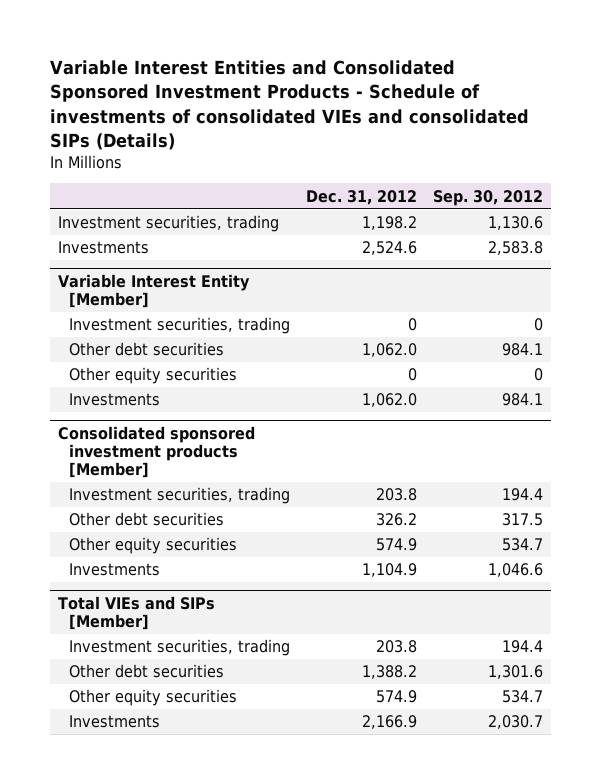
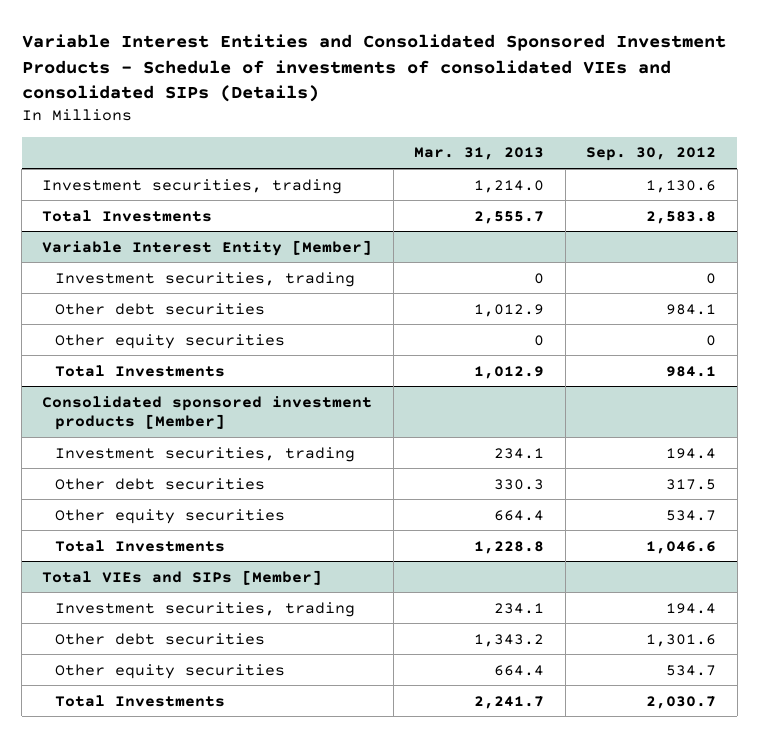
[306,189,418,205] Dec. 31, 2012 -> none
none -> [414,147,545,161] Mar. 31, 2013
[57,241,149,255] Investments -> [42,209,213,222] Total Investments
[69,393,161,407] Investments -> [54,364,225,377] Total Investments
[69,563,161,577] Investments -> [54,539,225,552] Total Investments
[69,715,161,729] Investments -> [54,694,225,707] Total Investments

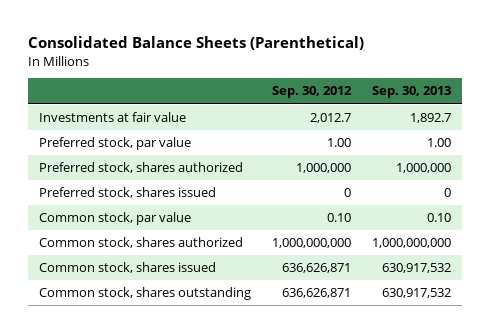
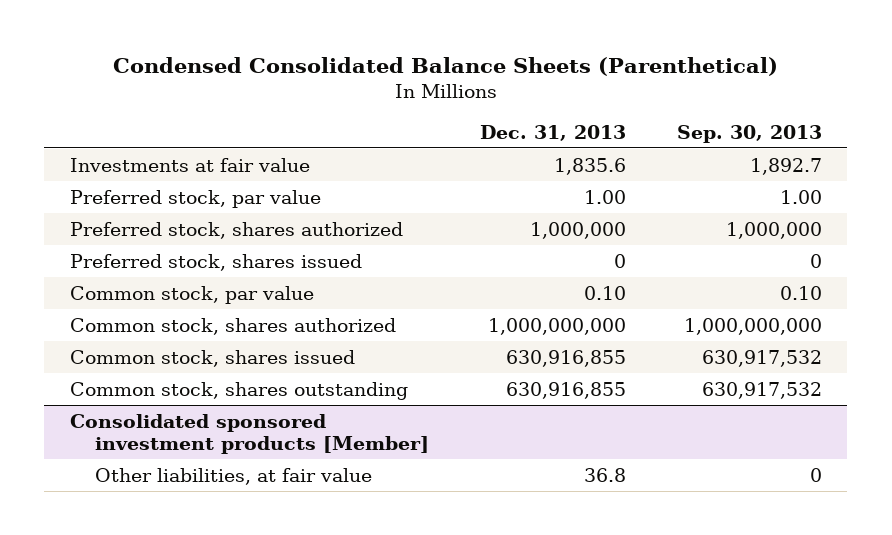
[28,36,365,51] Consolidated Balance Sheets (Parenthetical) -> [112,56,778,76] Condensed Consolidated Balance Sheets (Parenthetical)
[272,86,353,99] Sep. 30, 2012 -> none
none -> [480,124,627,141] Dec. 31, 2013
none -> [69,413,430,454] Consolidated sponsored investment products [Member]
none -> [95,467,373,485] Other liabilities, at fair value

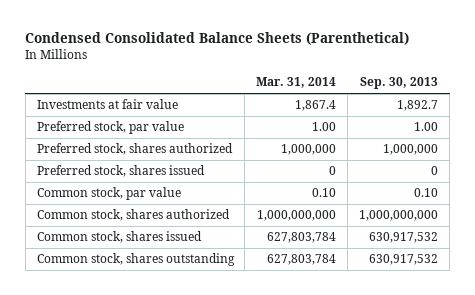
[480,124,627,141] Dec. 31, 2013 -> none
none -> [256,77,337,89] Mar. 31, 2014
[69,413,430,454] Consolidated sponsored investment products [Member] -> none
[95,467,373,485] Other liabilities, at fair value -> none

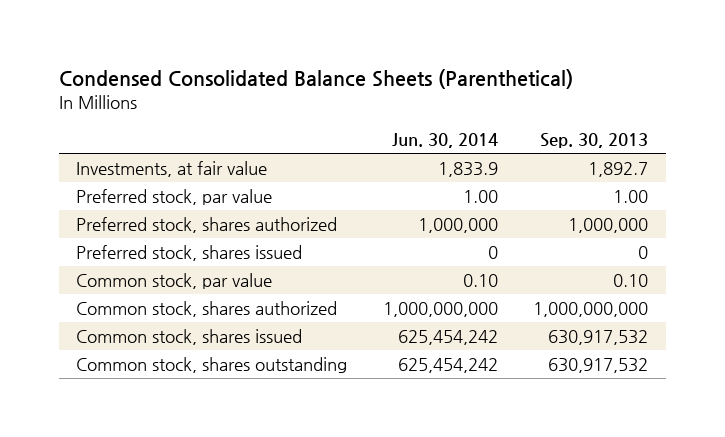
[256,77,337,89] Mar. 31, 2014 -> none
none -> [391,133,498,149] Jun. 30, 2014
[36,99,178,110] Investments at fair value -> [76,161,268,178] Investments, at fair value

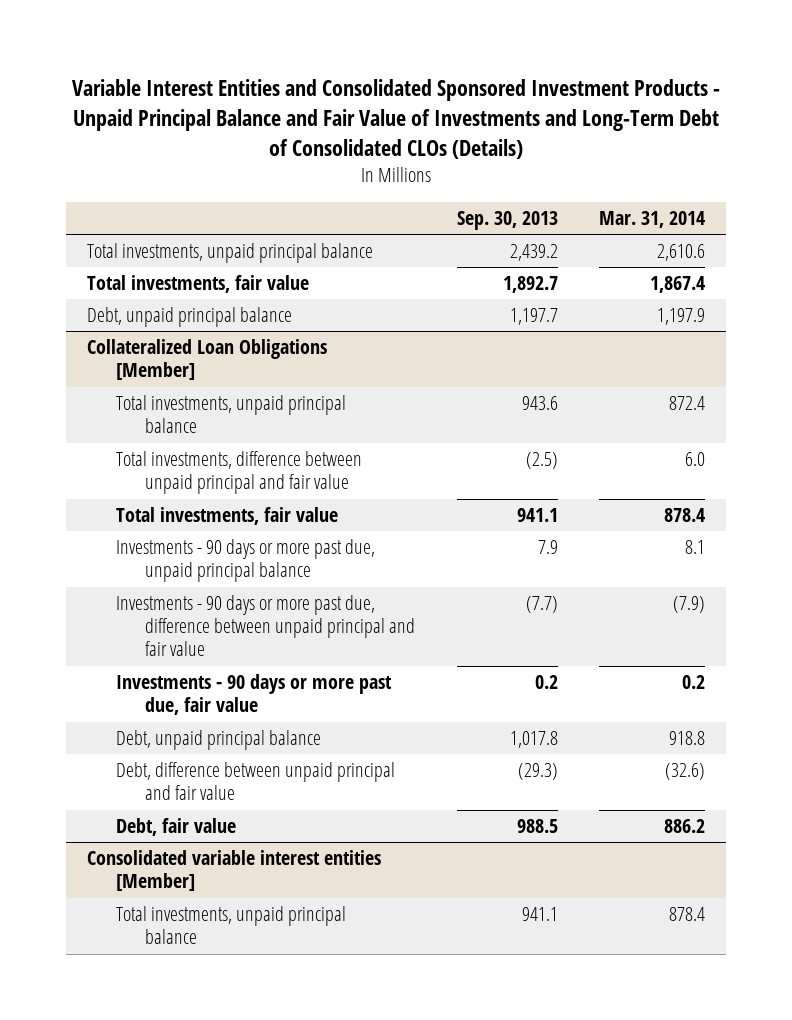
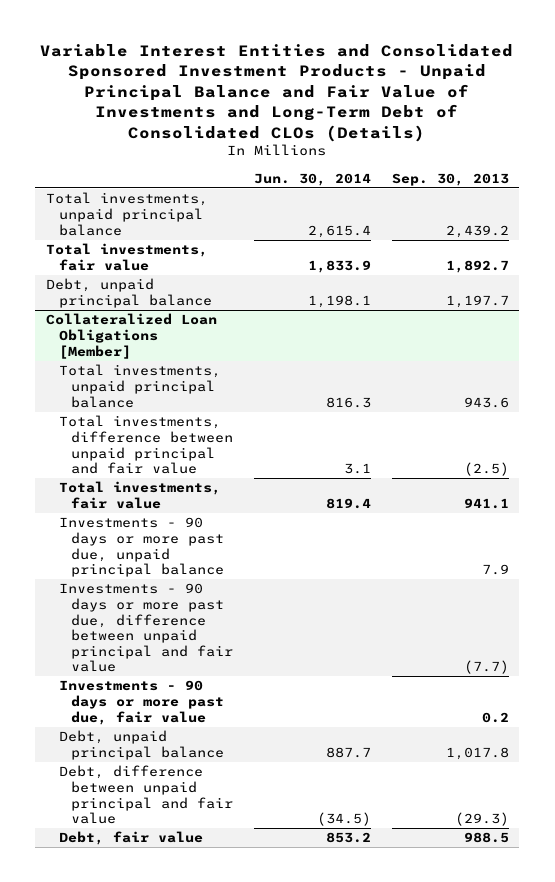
[599,210,706,228] Mar. 31, 2014 -> none
none -> [254,172,372,186] Jun. 30, 2014
[86,850,381,892] Consolidated variable interest entities [Member] -> none
[116,906,347,945] Total investments, unpaid principal balance -> none

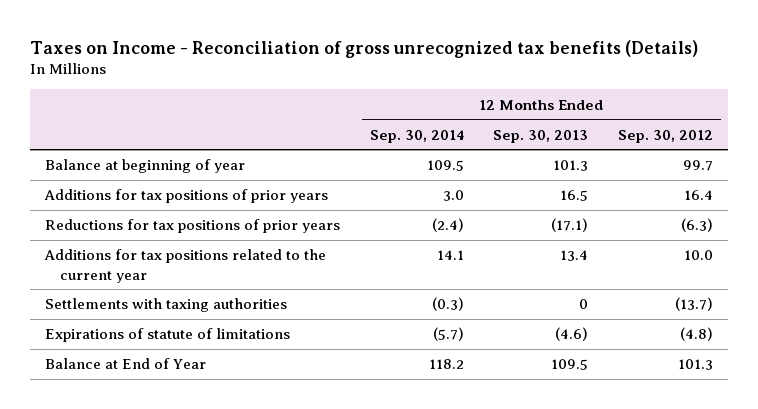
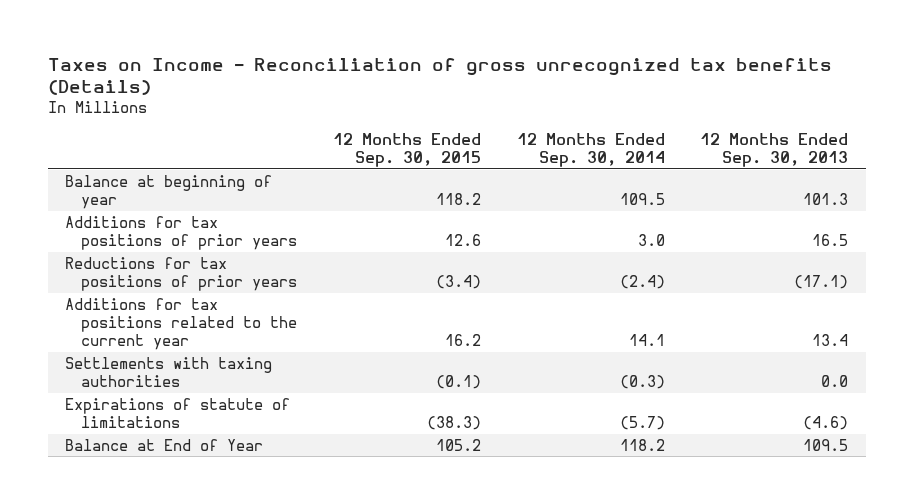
[618,129,714,143] Sep. 30, 2012 -> none
none -> [332,132,481,168] 12 Months Ended Sep. 30, 2015
[579,299,589,310] 0 -> [821,375,849,388] 0.0

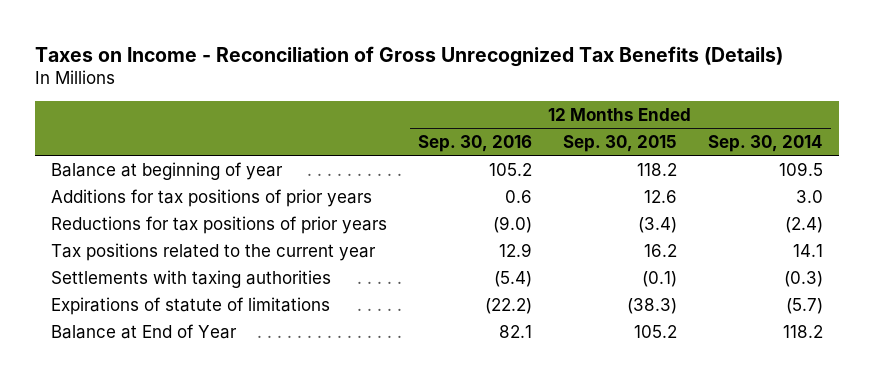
[47,57,832,96] Taxes on Income - Reconciliation of gross unrecognized tax benefits (Details) -> [35,45,784,67] Taxes on Income - Reconciliation of Gross Unrecognized Tax Benefits (Details)
[700,132,849,168] 12 Months Ended Sep. 30, 2013 -> none
none -> [417,134,532,152] Sep. 30, 2016
[65,297,298,351] Additions for tax positions related to the current year -> [50,242,376,261] Tax positions related to the current year

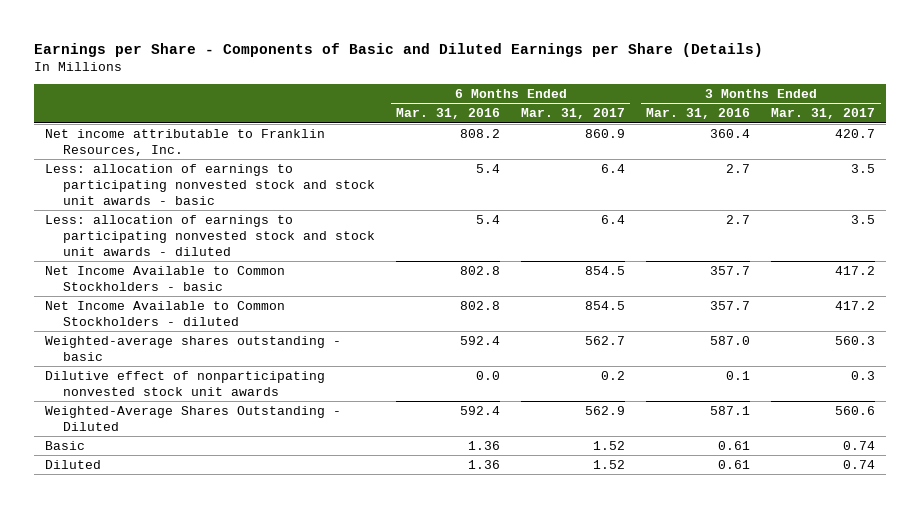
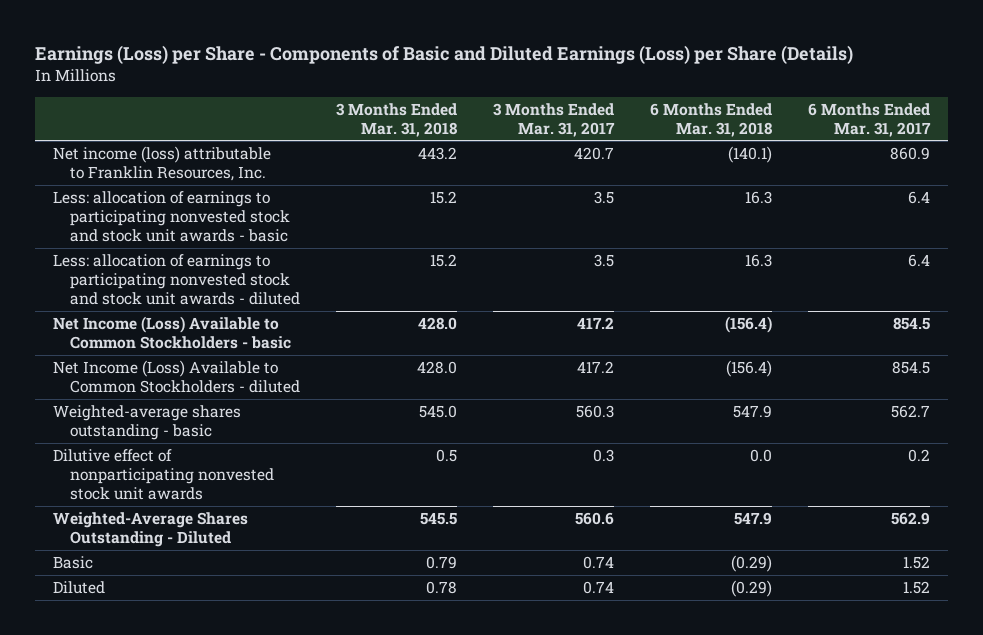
[34,43,764,58] Earnings per Share - Components of Basic and Diluted Earnings per Share (Details) -> [35,44,854,64] Earnings (Loss) per Share - Components of Basic and Diluted Earnings (Loss) per Share (Details)
[396,108,501,120] Mar. 31, 2016 -> none
[646,108,751,120] Mar. 31, 2016 -> none
none -> [336,102,458,137] 3 Months Ended Mar. 31, 2018
none -> [650,102,773,137] 6 Months Ended Mar. 31, 2018
[44,128,325,156] Net income attributable to Franklin Resources, Inc. -> [53,146,272,182] Net income (loss) attributable to Franklin Resources, Inc.
[44,265,285,291] Net Income Available to Common Stockholders - basic -> [53,316,292,350] Net Income (Loss) Available to Common Stockholders - basic
[44,300,285,326] Net Income Available to Common Stockholders - diluted -> [53,360,301,394] Net Income (Loss) Available to Common Stockholders - diluted

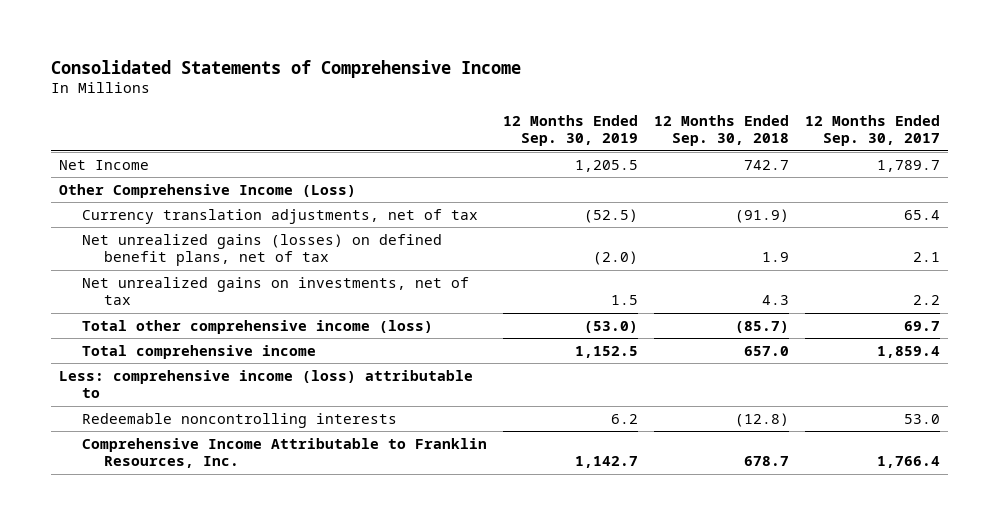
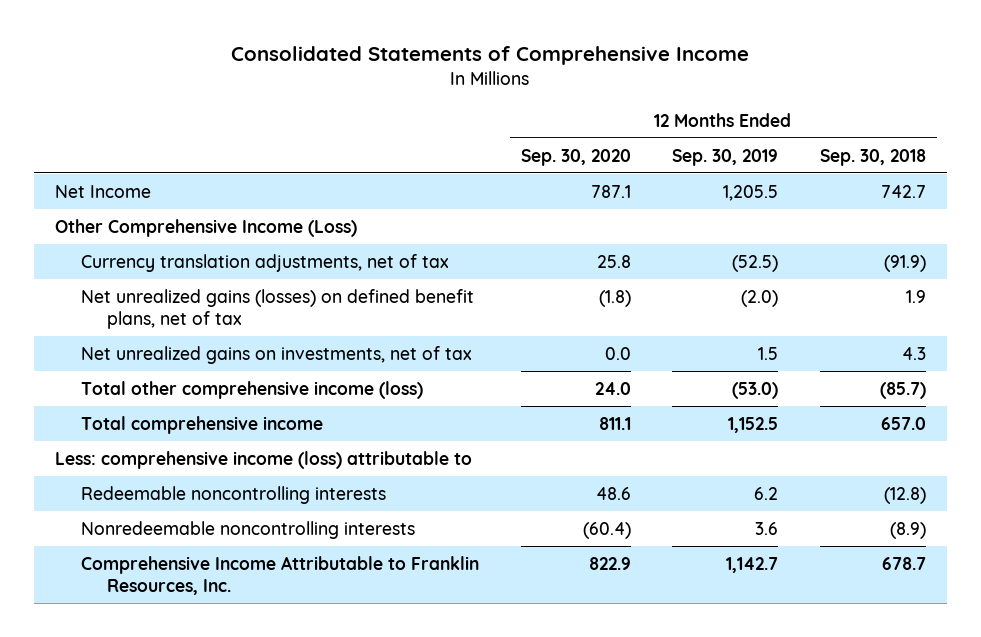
[805,114,941,147] 12 Months Ended Sep. 30, 2017 -> none
none -> [520,148,631,166] Sep. 30, 2020
none -> [80,520,415,539] Nonredeemable noncontrolling interests

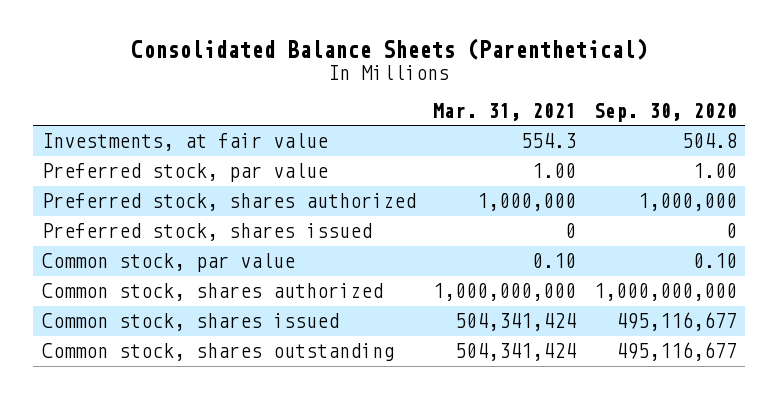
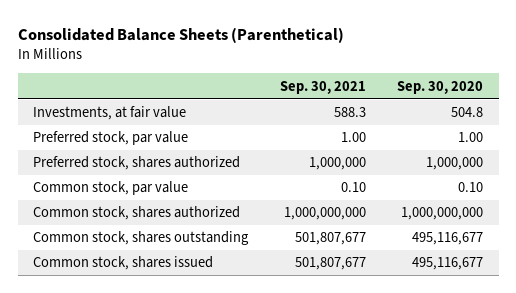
[433,102,577,121] Mar. 31, 2021 -> none
none -> [279,80,366,94] Sep. 30, 2021
[42,223,373,242] Preferred stock, shares issued -> none
[42,313,340,332] Common stock, shares issued -> [33,256,214,271] Common stock, shares issued

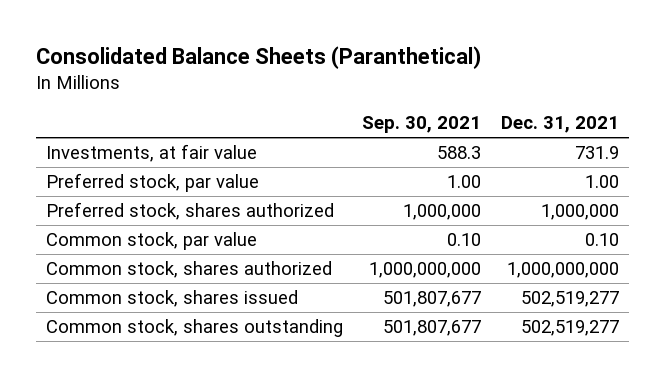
[17,26,344,43] Consolidated Balance Sheets (Parenthetical) -> [35,46,481,70] Consolidated Balance Sheets (Paranthetical)
[397,80,484,94] Sep. 30, 2020 -> none
none -> [501,116,620,134] Dec. 31, 2021
[33,231,250,246] Common stock, shares outstanding -> [45,319,343,338] Common stock, shares outstanding

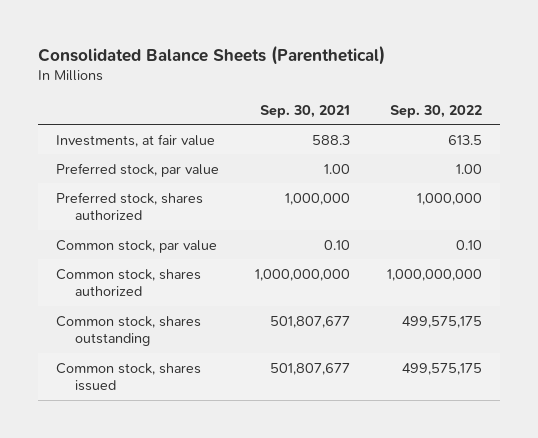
[35,46,481,70] Consolidated Balance Sheets (Paranthetical) -> [37,44,385,65] Consolidated Balance Sheets (Parenthetical)
[501,116,620,134] Dec. 31, 2021 -> none
none -> [389,104,482,118] Sep. 30, 2022
[45,290,298,308] Common stock, shares issued -> [56,362,202,392] Common stock, shares issued

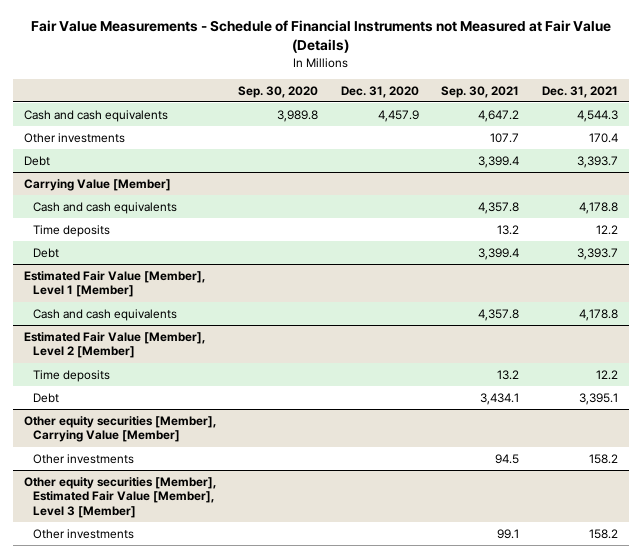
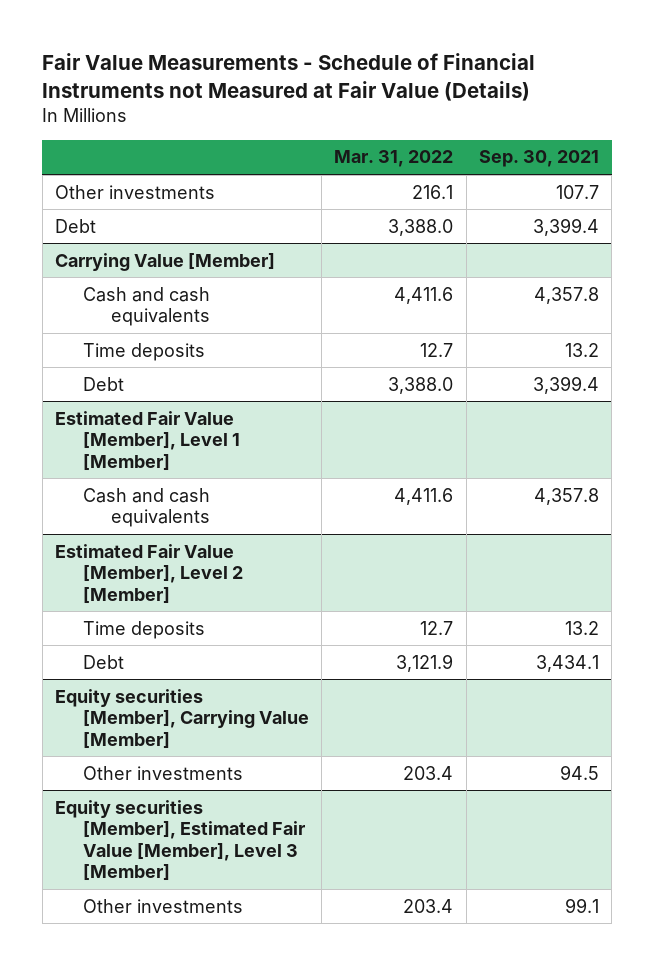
[238,85,319,98] Sep. 30, 2020 -> none
[340,85,419,98] Dec. 31, 2020 -> none
[541,85,618,98] Dec. 31, 2021 -> none
none -> [334,150,454,168] Mar. 31, 2022
[23,109,168,122] Cash and cash equivalents -> none
[23,415,216,443] Other equity securities [Member], Carrying Value [Member] -> [54,688,309,749] Equity securities [Member], Carrying Value [Member]
[23,476,216,519] Other equity securities [Member], Estimated Fair Value [Member], Level 3 [Member] -> [54,799,305,882] Equity securities [Member], Estimated Fair Value [Member], Level 3 [Member]

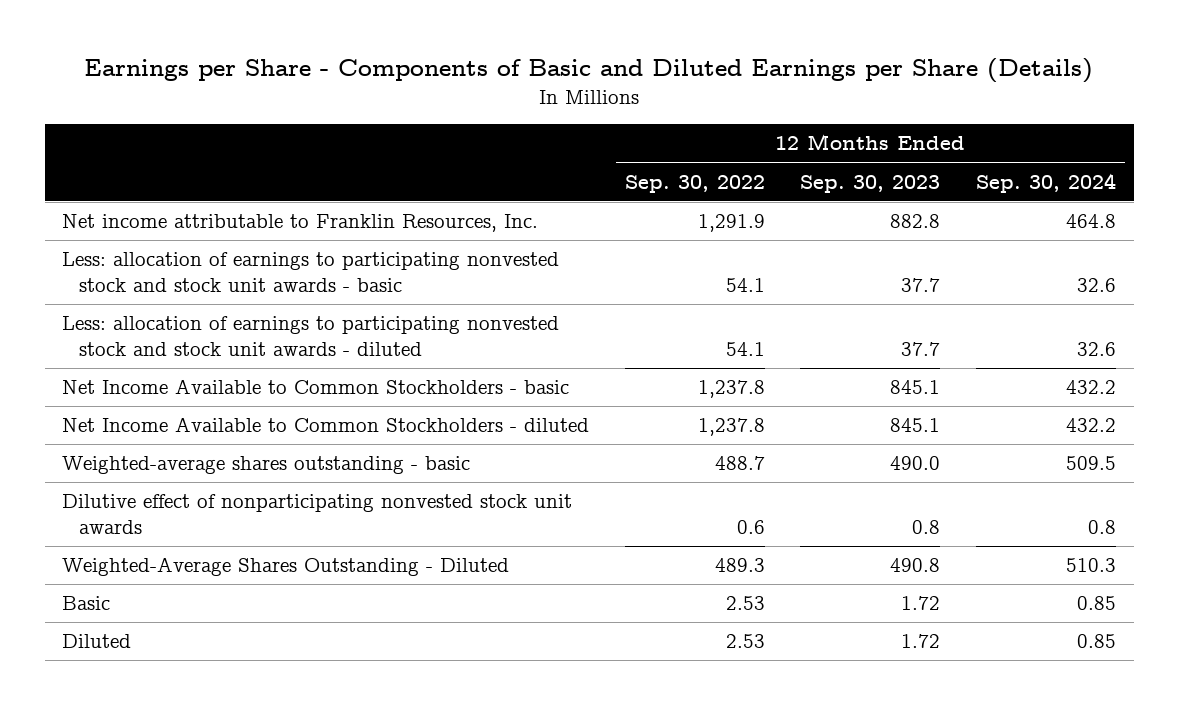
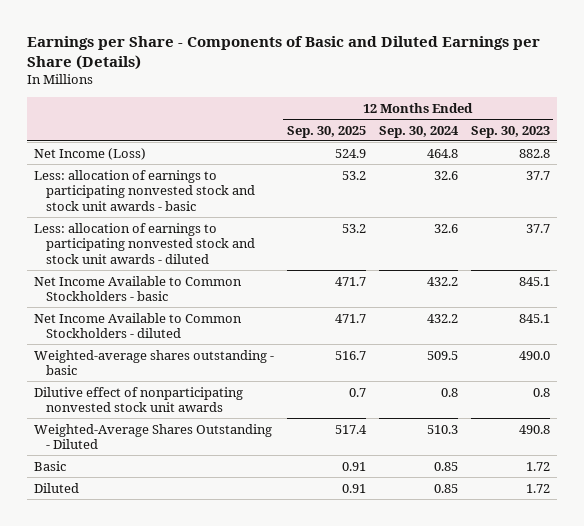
[624,174,765,193] Sep. 30, 2022 -> none
none -> [286,125,366,138] Sep. 30, 2025
[62,214,539,233] Net income attributable to Franklin Resources, Inc. -> [33,147,146,160] Net Income (Loss)

